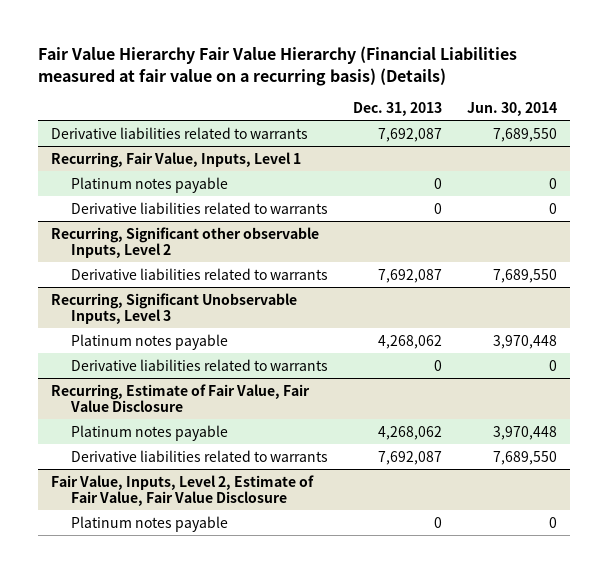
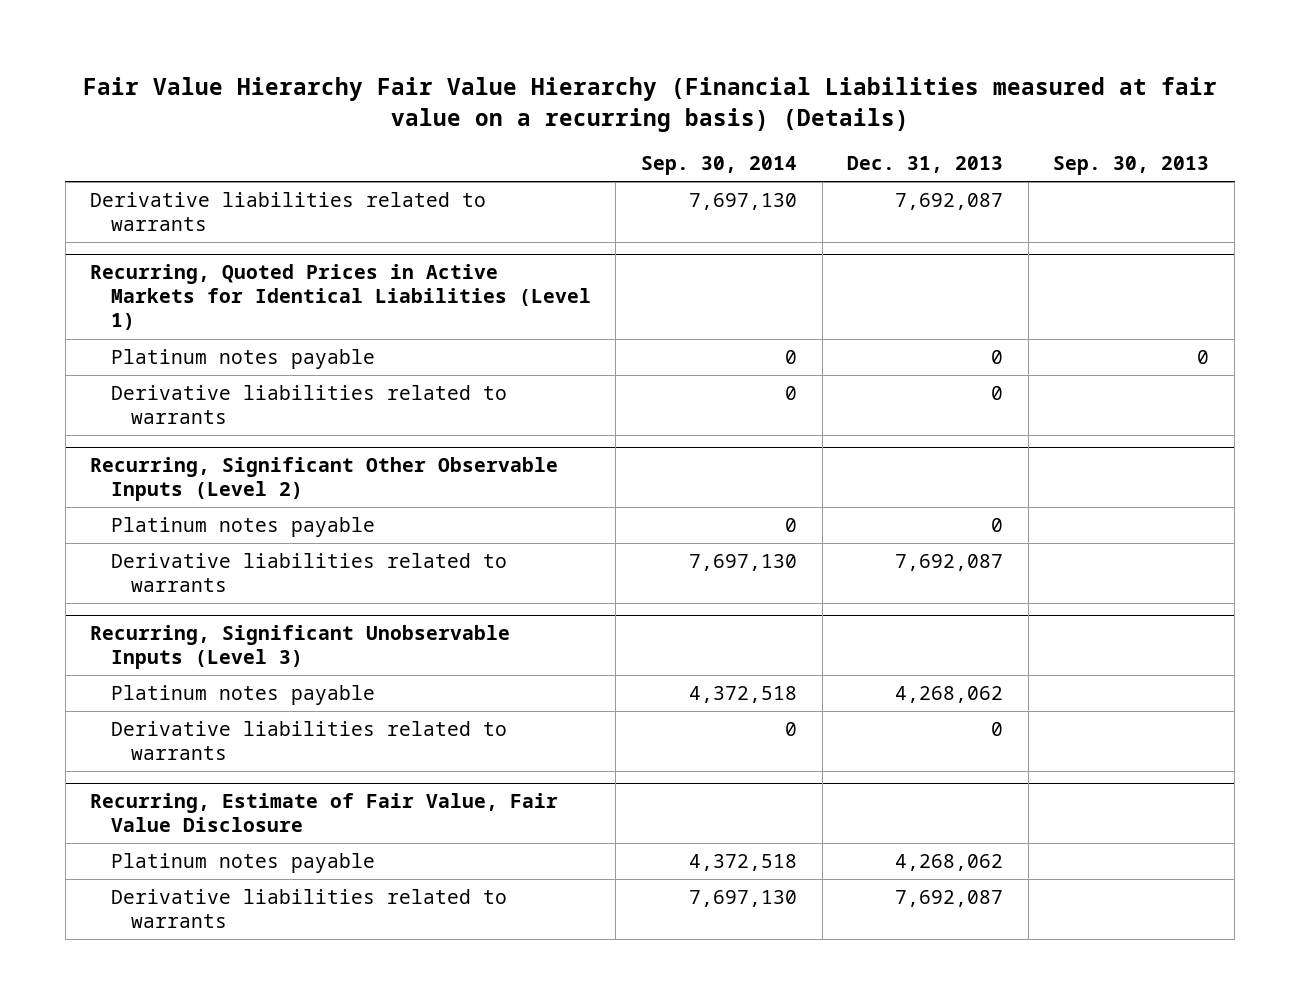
[467,102,558,117] Jun. 30, 2014 -> none
none -> [640,156,797,176] Sep. 30, 2014
none -> [1053,156,1210,176] Sep. 30, 2013
[50,151,301,168] Recurring, Fair Value, Inputs, Level 1 -> none
none -> [90,264,591,331] Recurring, Quoted Prices in Active Markets for Identical Liabilities (Level 1)
[50,226,319,259] Recurring, Significant other observable Inputs, Level 2 -> [90,457,559,502] Recurring, Significant Other Observable Inputs (Level 2)
none -> [110,517,375,538] Platinum notes payable
[50,292,297,325] Recurring, Significant Unobservable Inputs, Level 3 -> [90,625,511,670] Recurring, Significant Unobservable Inputs (Level 3)
[50,474,314,507] Fair Value, Inputs, Level 2, Estimate of Fair Value, Fair Value Disclosure -> none
[70,515,228,532] Platinum notes payable -> none

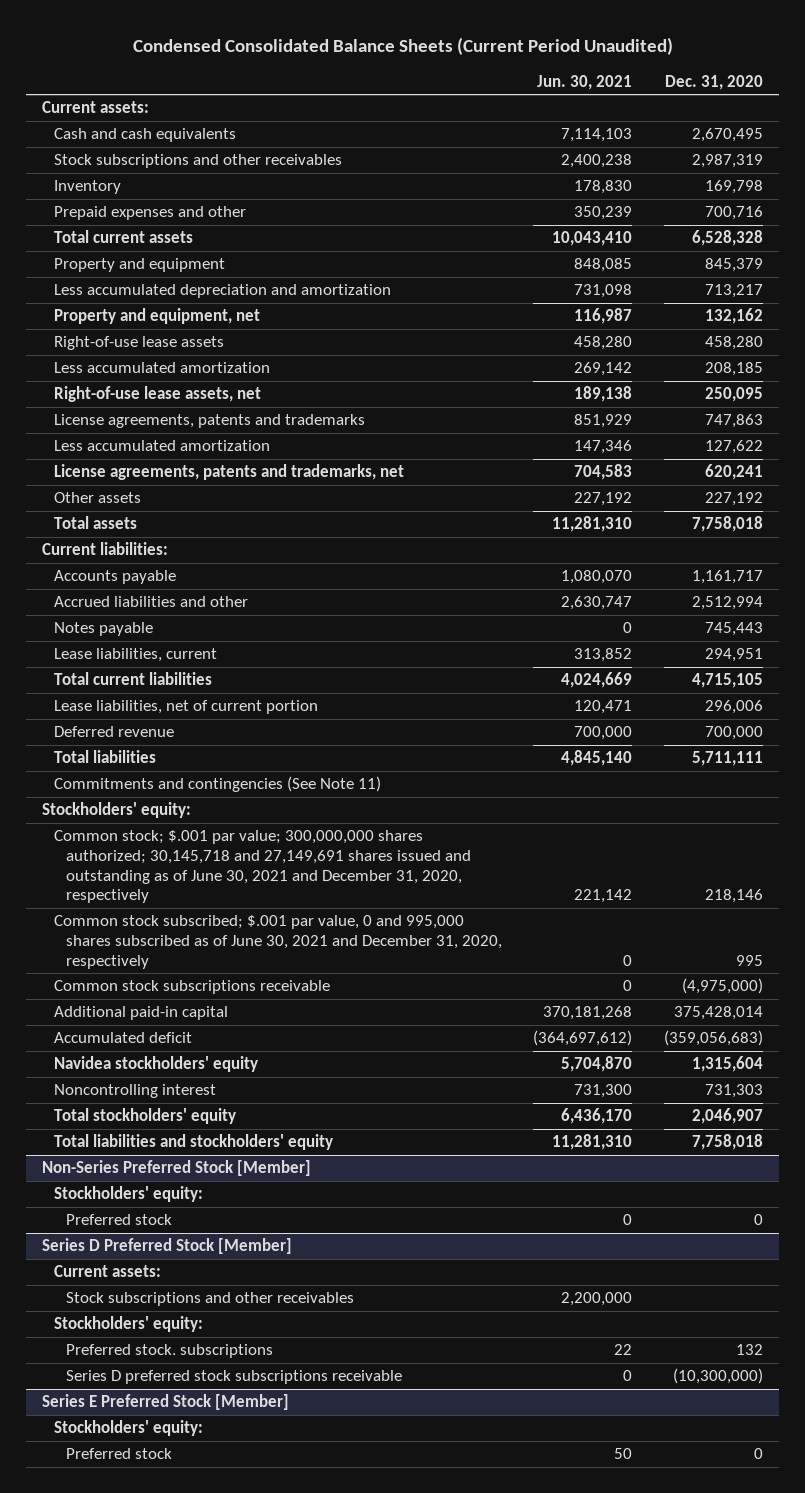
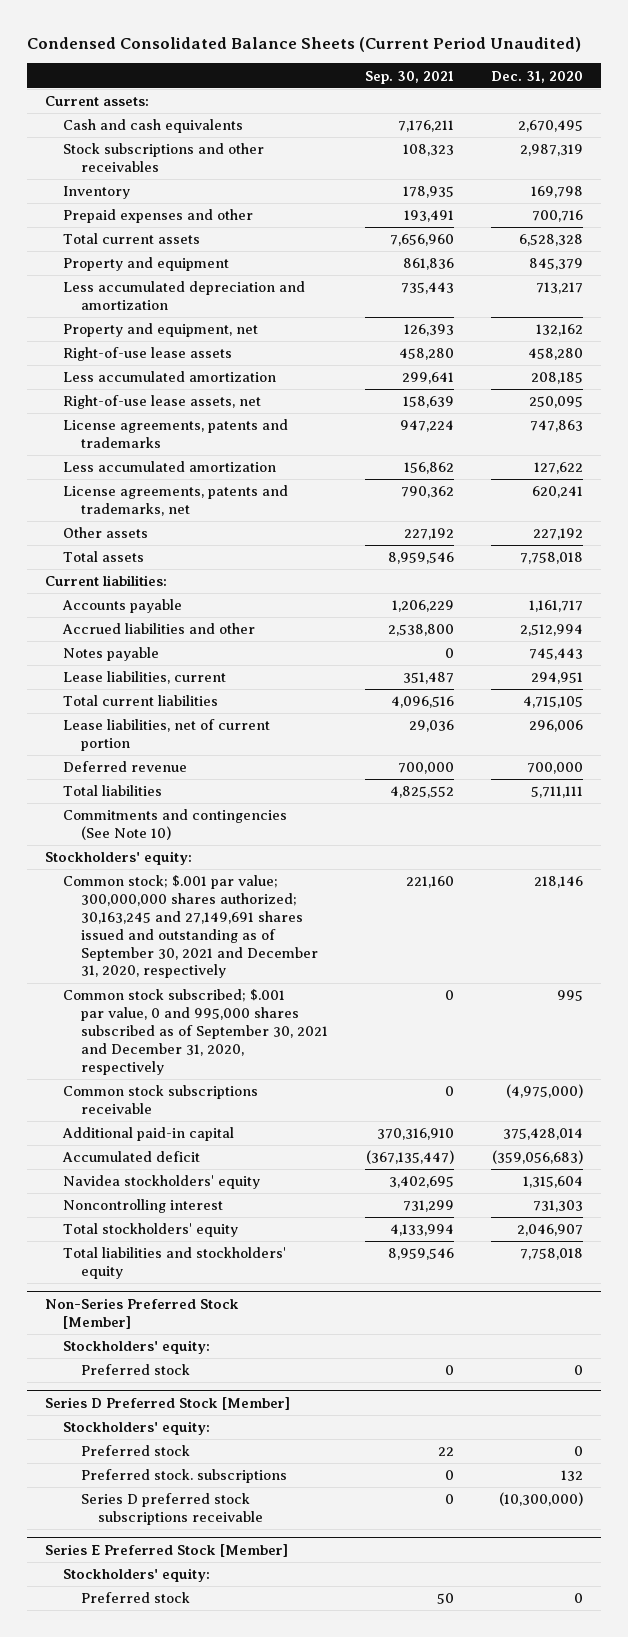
[537,74,633,90] Jun. 30, 2021 -> none
none -> [364,70,454,84] Sep. 30, 2021
[54,776,382,793] Commitments and contingencies (See Note 11) -> [62,809,287,841] Commitments and contingencies (See Note 10)
[54,830,471,904] Common stock; $.001 par value; 300,000,000 shares authorized; 30,145,718 and 27,149,691 shares issued and outstanding as of June 30, 2021 and December 31, 2020, respectively -> [62,875,318,979] Common stock; $.001 par value; 300,000,000 shares authorized; 30,163,245 and 27,149,691 shares issued and outstanding as of September 30, 2021 and December 31, 2020, respectively
[54,915,502,969] Common stock subscribed; $.001 par value, 0 and 995,000 shares subscribed as of June 30, 2021 and December 31, 2020, respectively -> [62,989,328,1075] Common stock subscribed; $.001 par value, 0 and 995,000 shares subscribed as of September 30, 2021 and December 31, 2020, respectively
[54,1265,162,1278] Current assets: -> none
[65,1292,354,1307] Stock subscriptions and other receivables -> none
none -> [80,1445,190,1457] Preferred stock

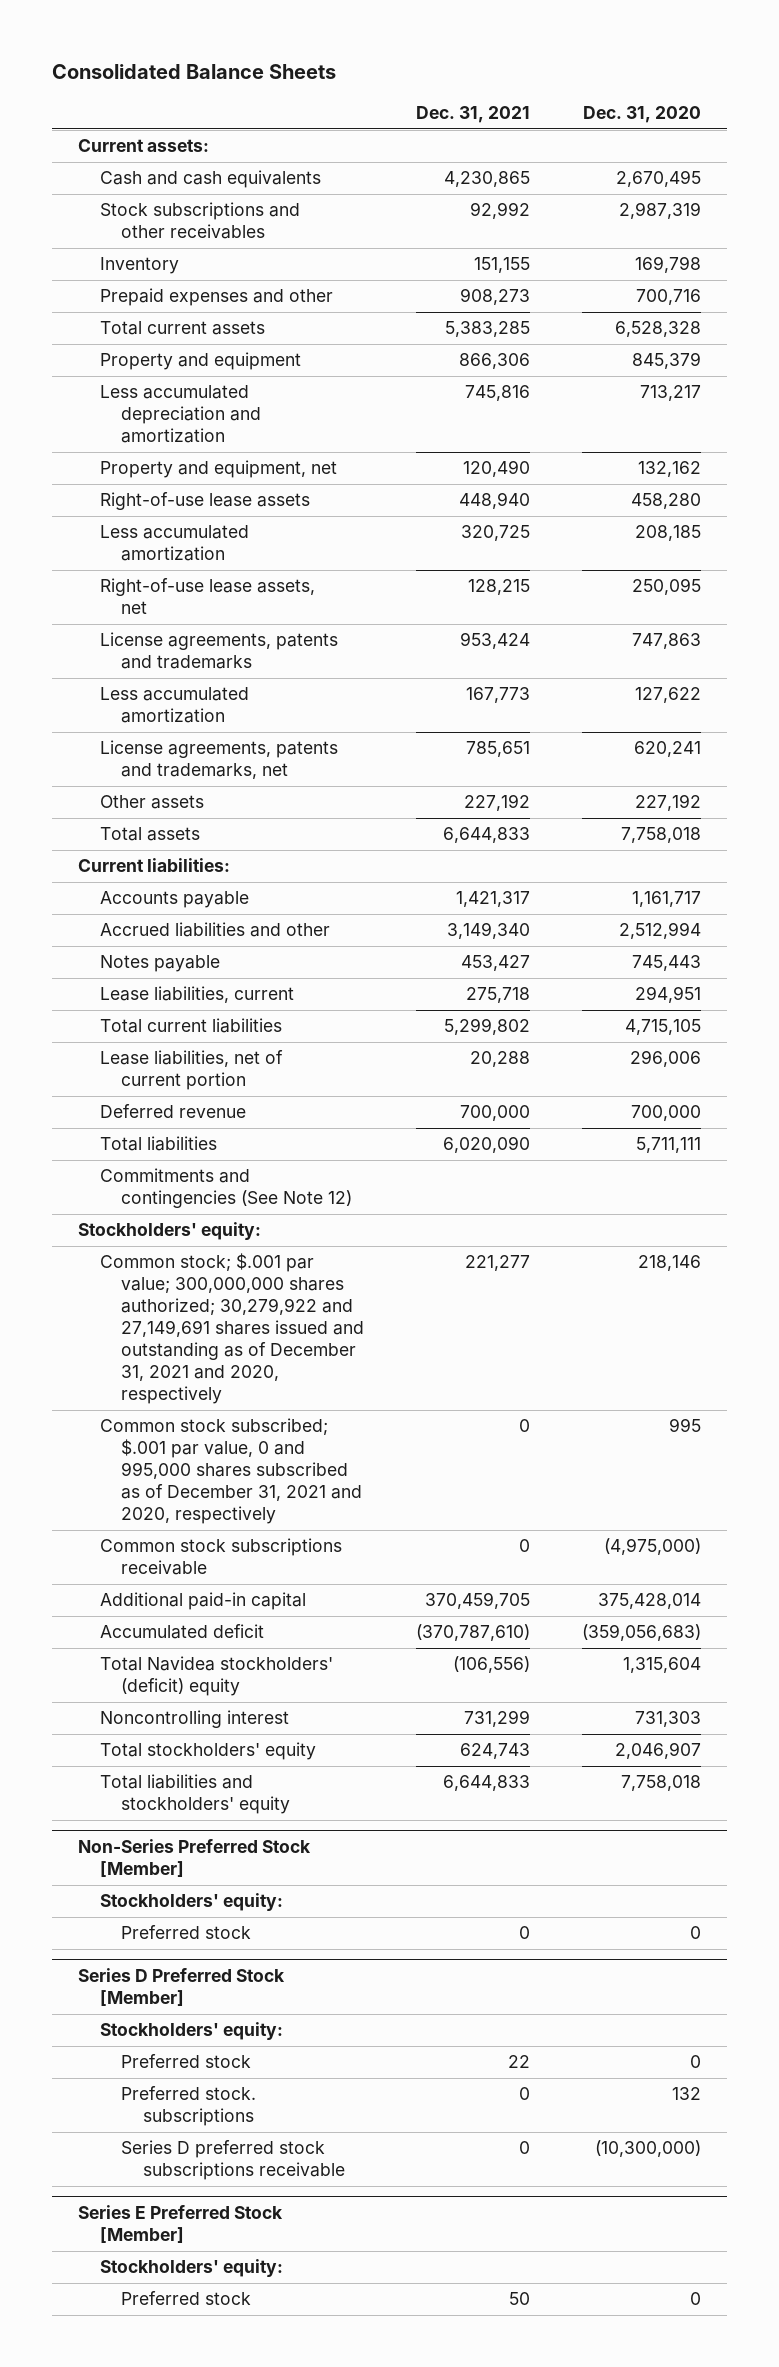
[26,37,581,53] Condensed Consolidated Balance Sheets (Current Period Unaudited) -> [51,64,336,80] Consolidated Balance Sheets
[364,70,454,84] Sep. 30, 2021 -> none
none -> [416,106,531,124] Dec. 31, 2021
[62,809,287,841] Commitments and contingencies (See Note 10) -> [99,1168,353,1209] Commitments and contingencies (See Note 12)
[62,875,318,979] Common stock; $.001 par value; 300,000,000 shares authorized; 30,163,245 and 27,149,691 shares issued and outstanding as of September 30, 2021 and December 31, 2020, respectively -> [99,1253,365,1404] Common stock; $.001 par value; 300,000,000 shares authorized; 30,279,922 and 27,149,691 shares issued and outstanding as of December 31, 2021 and 2020, respectively
[62,989,328,1075] Common stock subscribed; $.001 par value, 0 and 995,000 shares subscribed as of September 30, 2021 and December 31, 2020, respectively -> [99,1418,363,1525] Common stock subscribed; $.001 par value, 0 and 995,000 shares subscribed as of December 31, 2021 and 2020, respectively
[62,1175,260,1190] Navidea stockholders' equity -> [99,1656,333,1697] Total Navidea stockholders' (deficit) equity

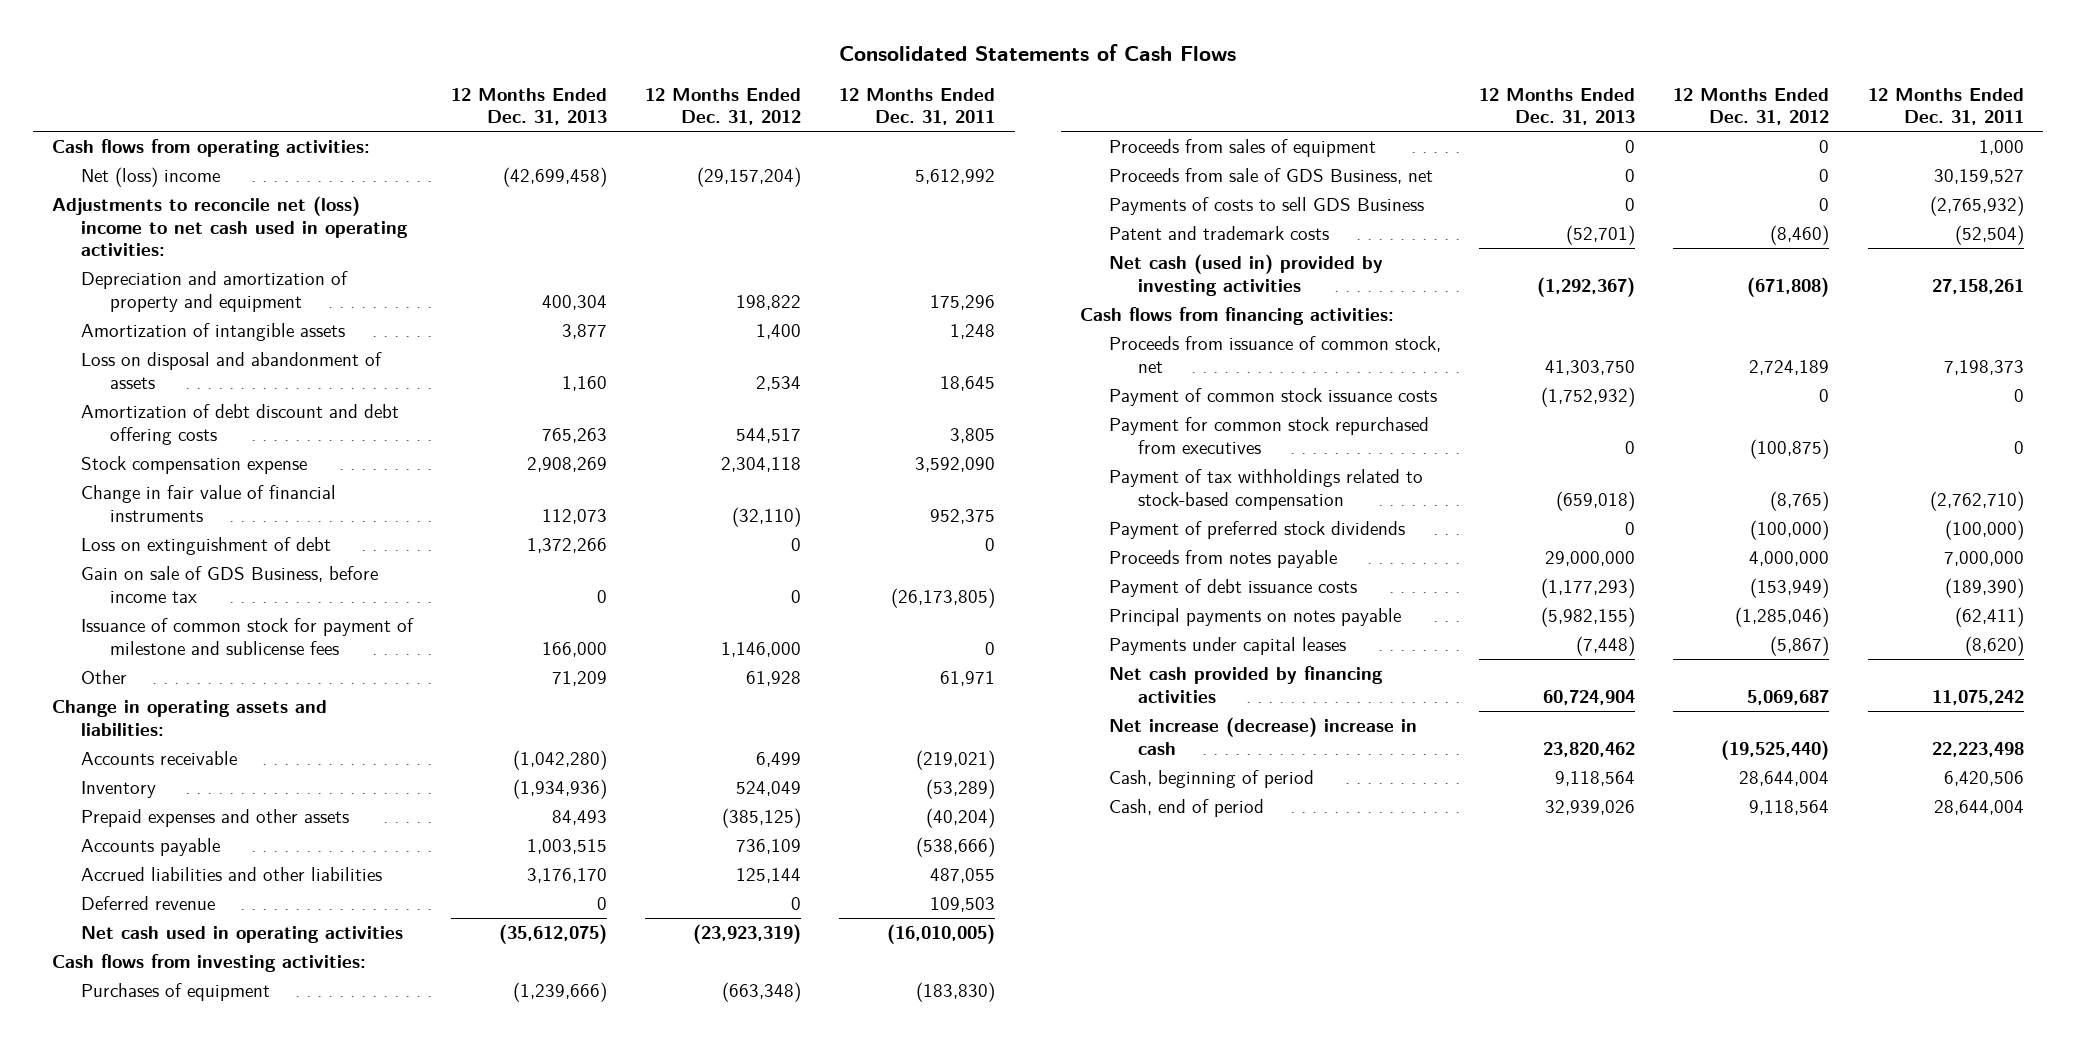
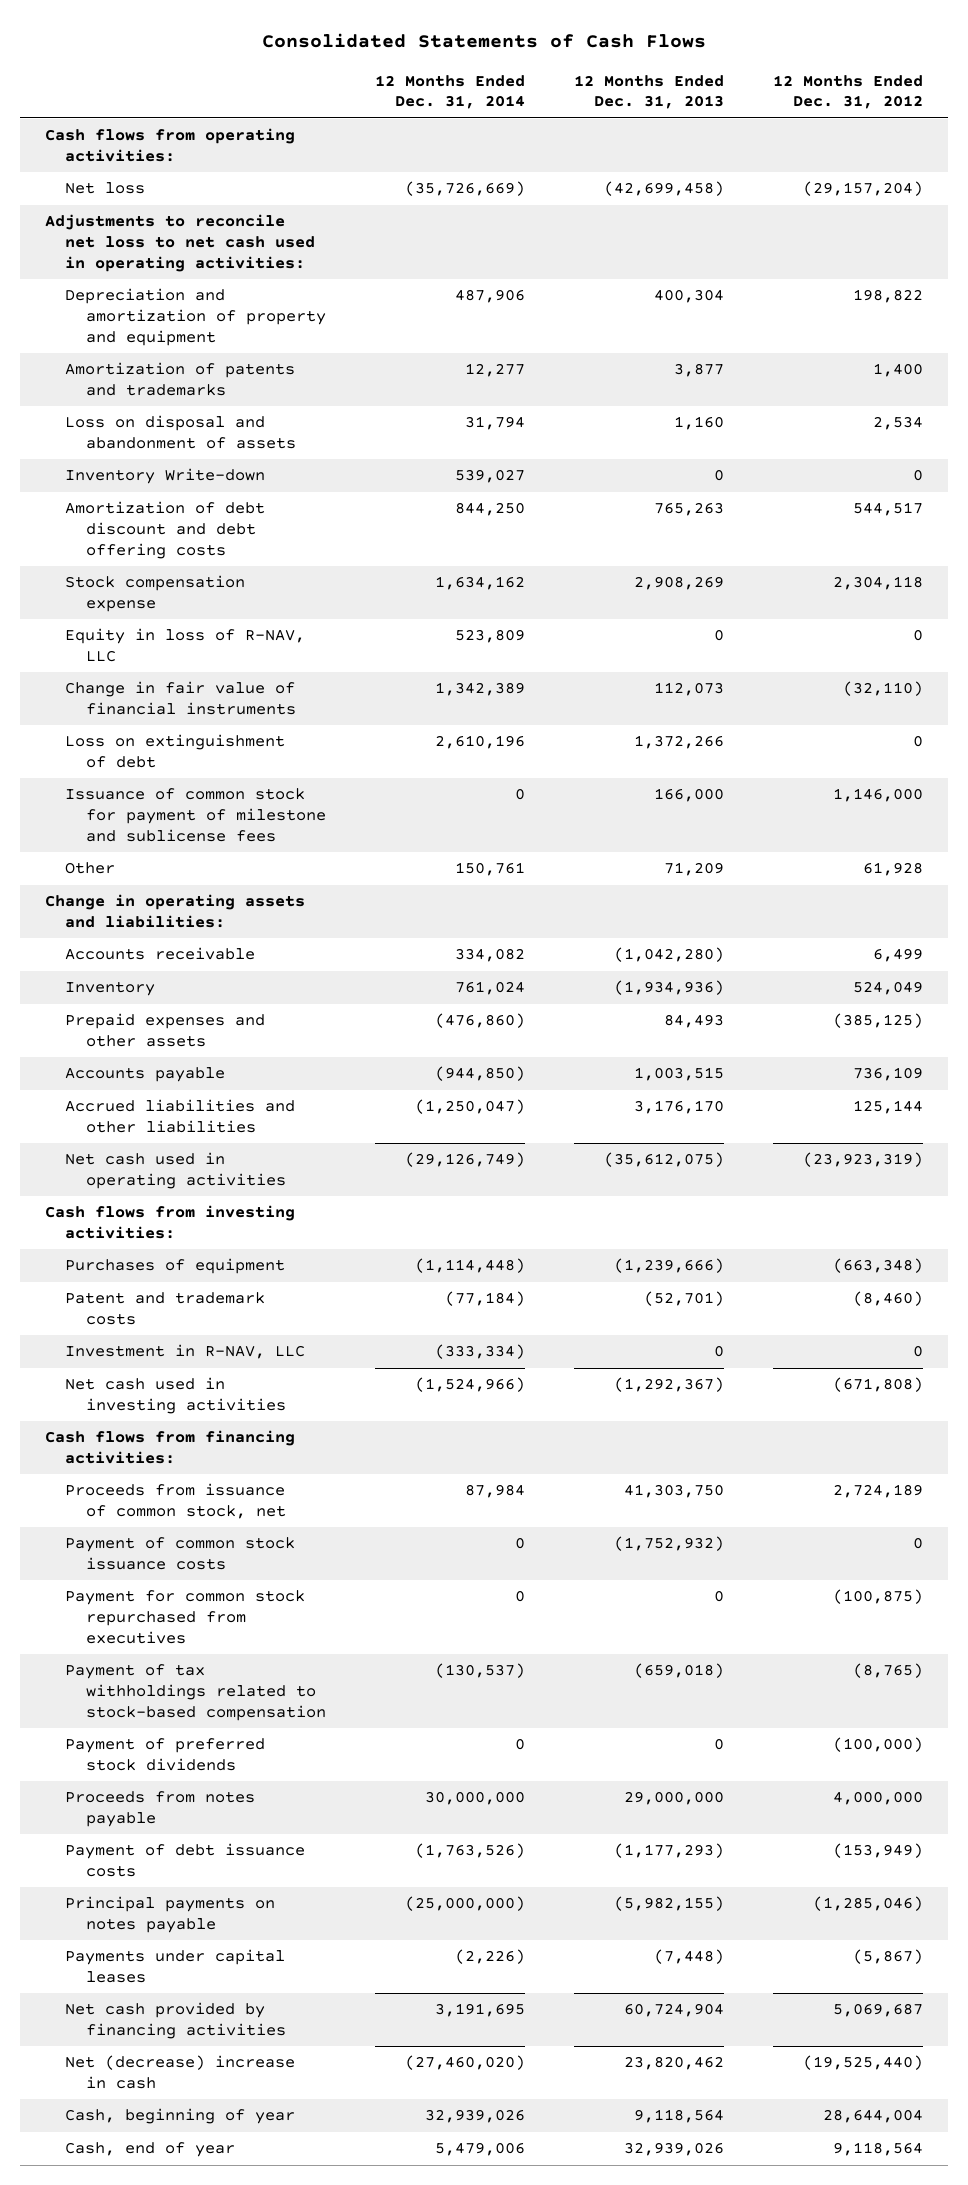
[839,87,996,126] 12 Months Ended Dec. 31, 2011 -> none
none -> [375,74,526,110] 12 Months Ended Dec. 31, 2014
[80,166,220,187] Net (loss) income -> [65,182,146,195] Net loss
[51,195,408,257] Adjustments to reconcile net (loss) income to net cash used in operating activities: -> [44,214,316,272] Adjustments to reconcile net loss to net cash used in operating activities:
[80,322,345,341] Amortization of intangible assets -> [65,362,296,397] Amortization of patents and trademarks
none -> [65,468,266,485] Inventory Write-down
none -> [65,628,306,663] Equity in loss of R-NAV, LLC
[80,565,378,603] Gain on sale of GDS Business, before income tax -> none
[80,895,215,910] Deferred revenue -> none
[1109,138,1377,157] Proceeds from sales of equipment -> none
[1109,167,1434,184] Proceeds from sale of GDS Business, net -> none
[1109,196,1425,215] Payments of costs to sell GDS Business -> none
none -> [65,1344,306,1360] Investment in R-NAV, LLC
[1109,253,1384,296] Net cash (used in) provided by investing activities -> [65,1377,287,1415] Net cash used in investing activities
[1109,716,1418,755] Net increase (decrease) increase in cash -> [65,2055,296,2090] Net (decrease) increase in cash
[1109,769,1315,788] Cash, beginning of period -> [65,2108,296,2125] Cash, beginning of year
[1109,798,1265,817] Cash, end of period -> [65,2142,236,2158] Cash, end of year

